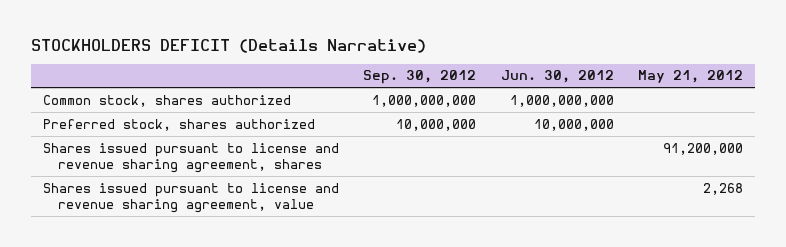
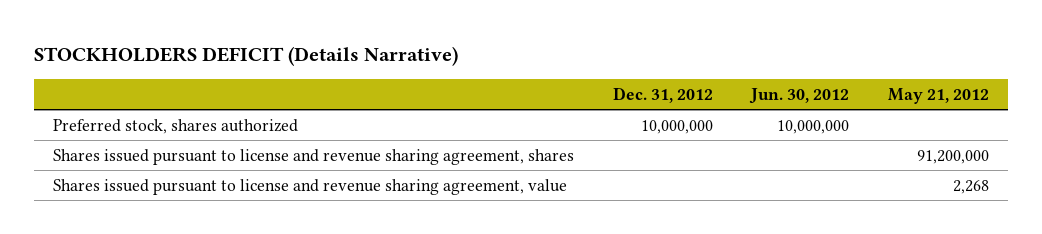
[363,70,477,85] Sep. 30, 2012 -> none
none -> [612,86,713,103] Dec. 31, 2012
[43,94,292,107] Common stock, shares authorized -> none

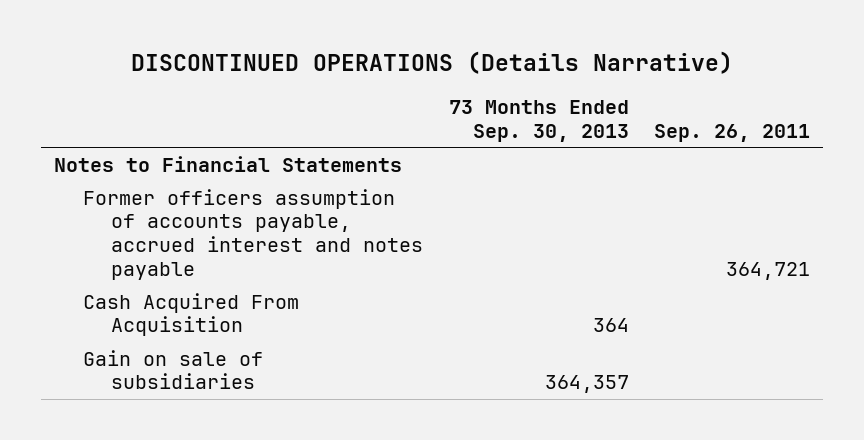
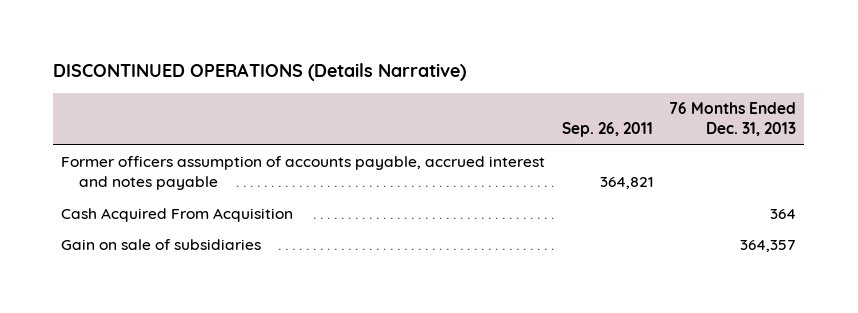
[448,100,629,142] 73 Months Ended Sep. 30, 2013 -> none
none -> [669,102,797,137] 76 Months Ended Dec. 31, 2013
[53,155,402,172] Notes to Financial Statements -> none
[726,261,811,280] 364,721 -> [599,177,653,190] 364,821

